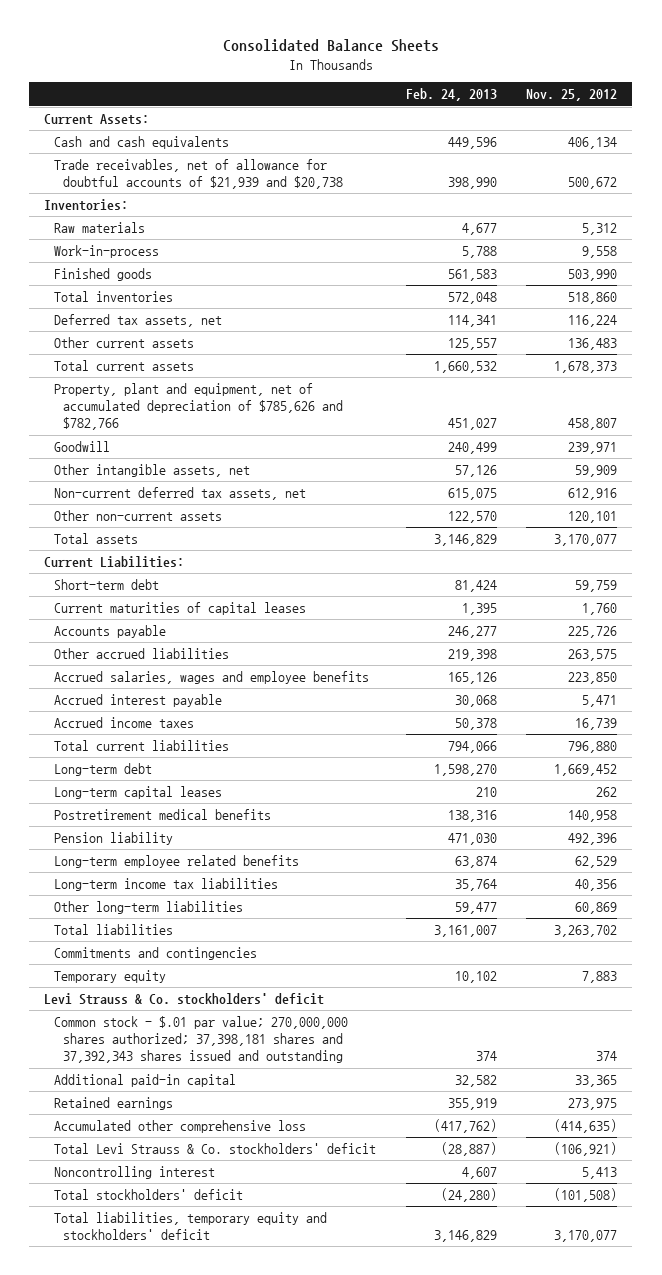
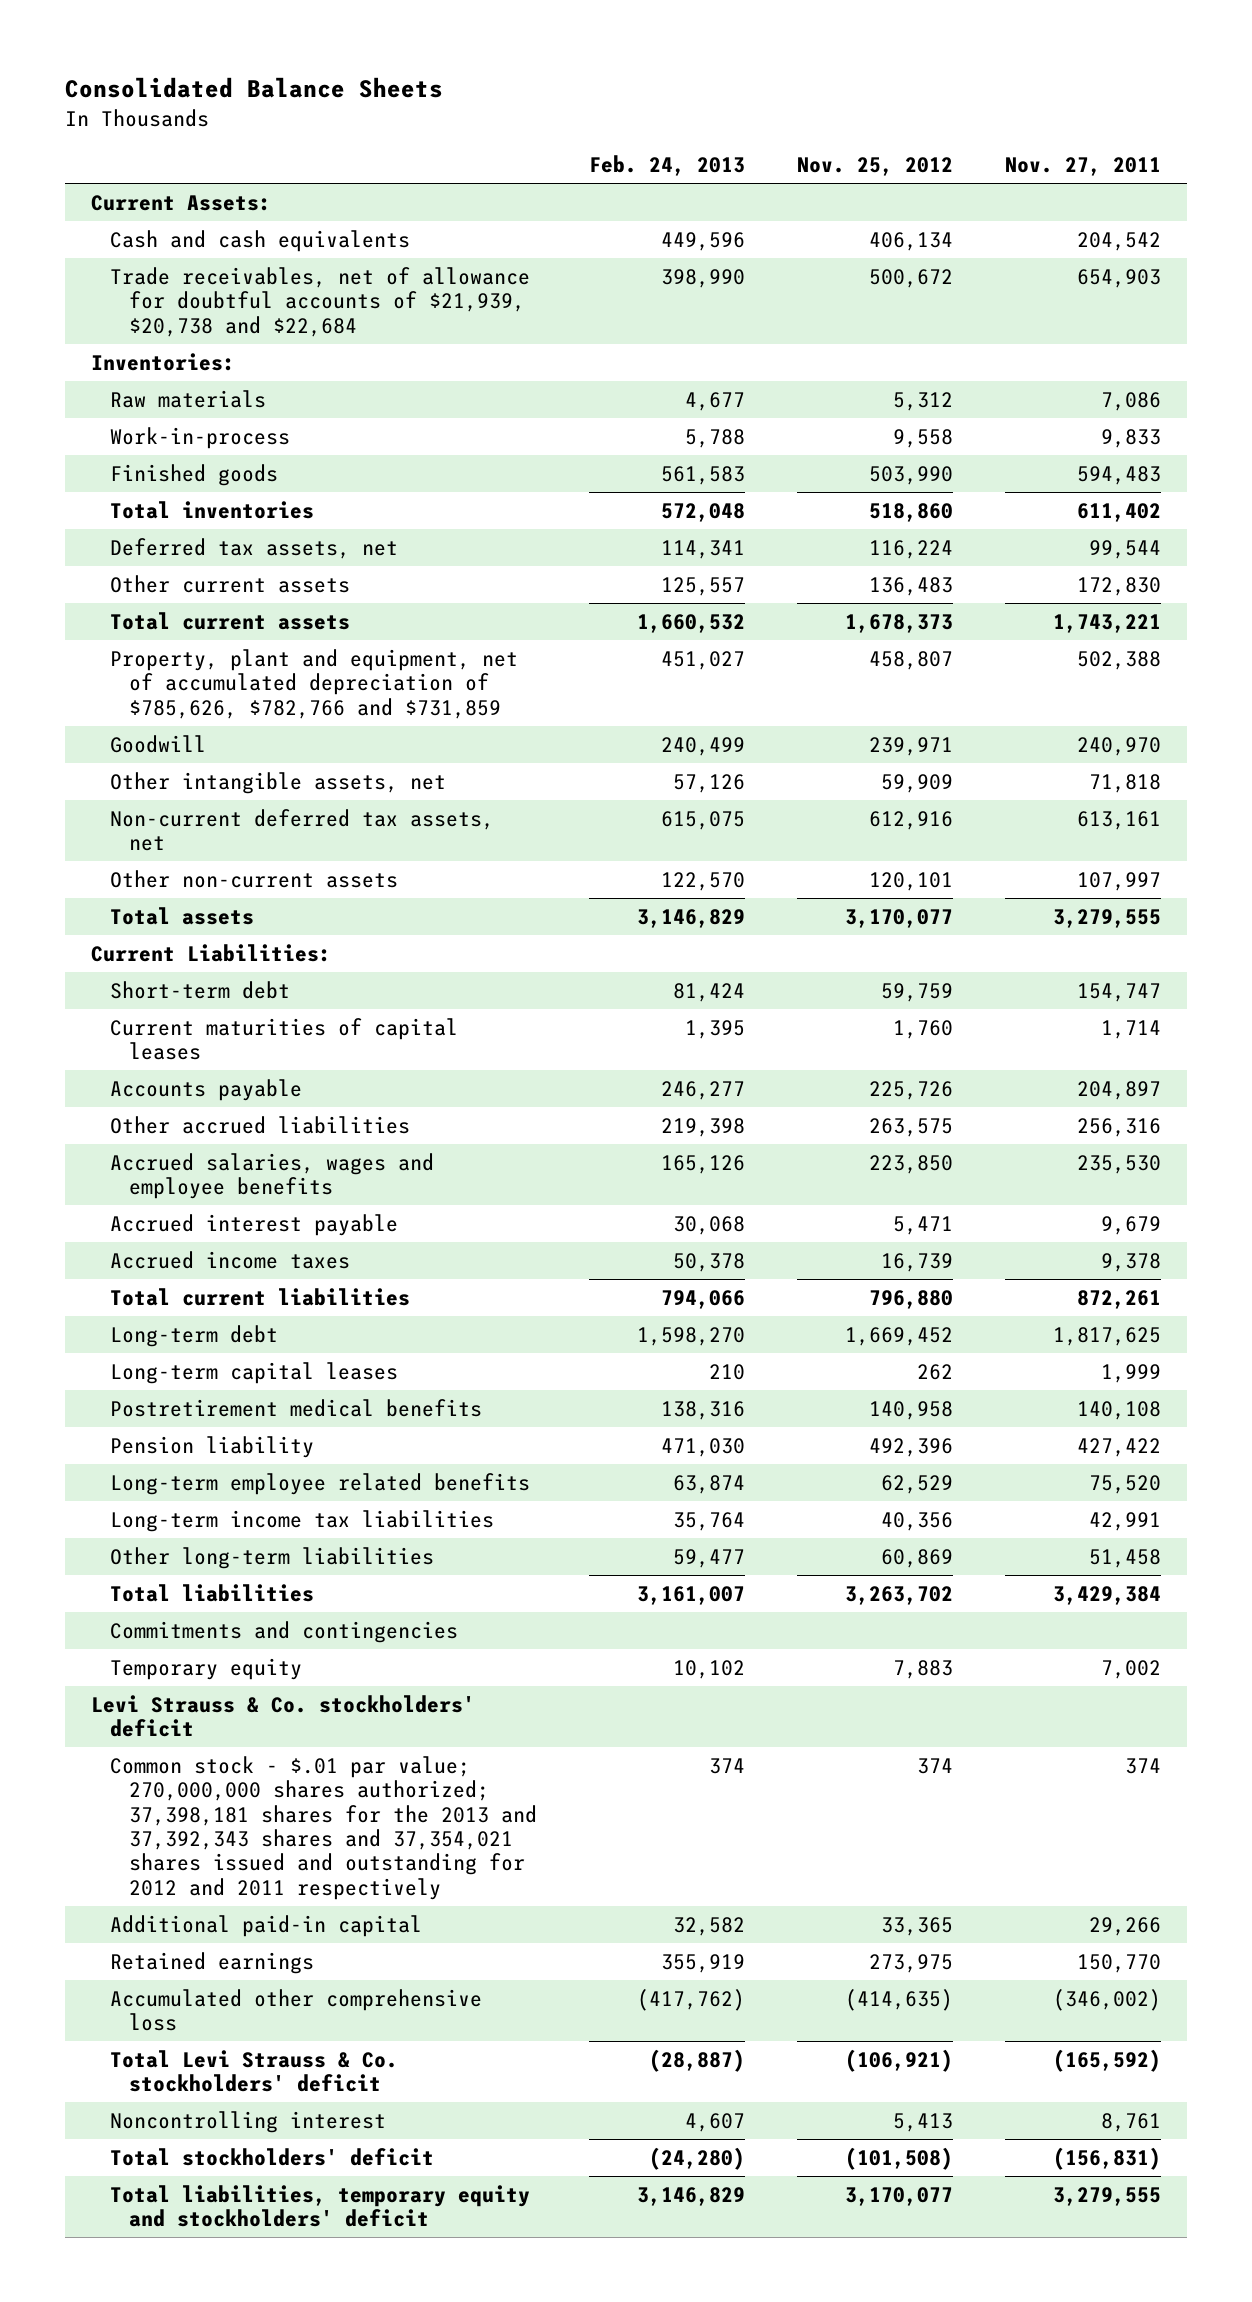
none -> [1004,157,1161,177] Nov. 27, 2011
[53,159,344,190] Trade receivables, net of allowance for doubtful accounts of $21,939 and $20,738 -> [109,266,530,337] Trade receivables, net of allowance for doubtful accounts of $21,939, $20,738 and $22,684
[53,383,344,431] Property, plant and equipment, net of accumulated depreciation of $785,626 and $782,766 -> [109,648,518,719] Property, plant and equipment, net of accumulated depreciation of $785,626, $782,766 and $731,859
[53,1016,348,1064] Common stock - $.01 par value; 270,000,000 shares authorized; 37,398,181 shares and 37,392,343 shares issued and outstanding -> [109,1755,538,1900] Common stock - $.01 par value; 270,000,000 shares authorized; 37,398,181 shares for the 2013 and 37,392,343 shares and 37,354,021 shares issued and outstanding for 2012 and 2011 respectively

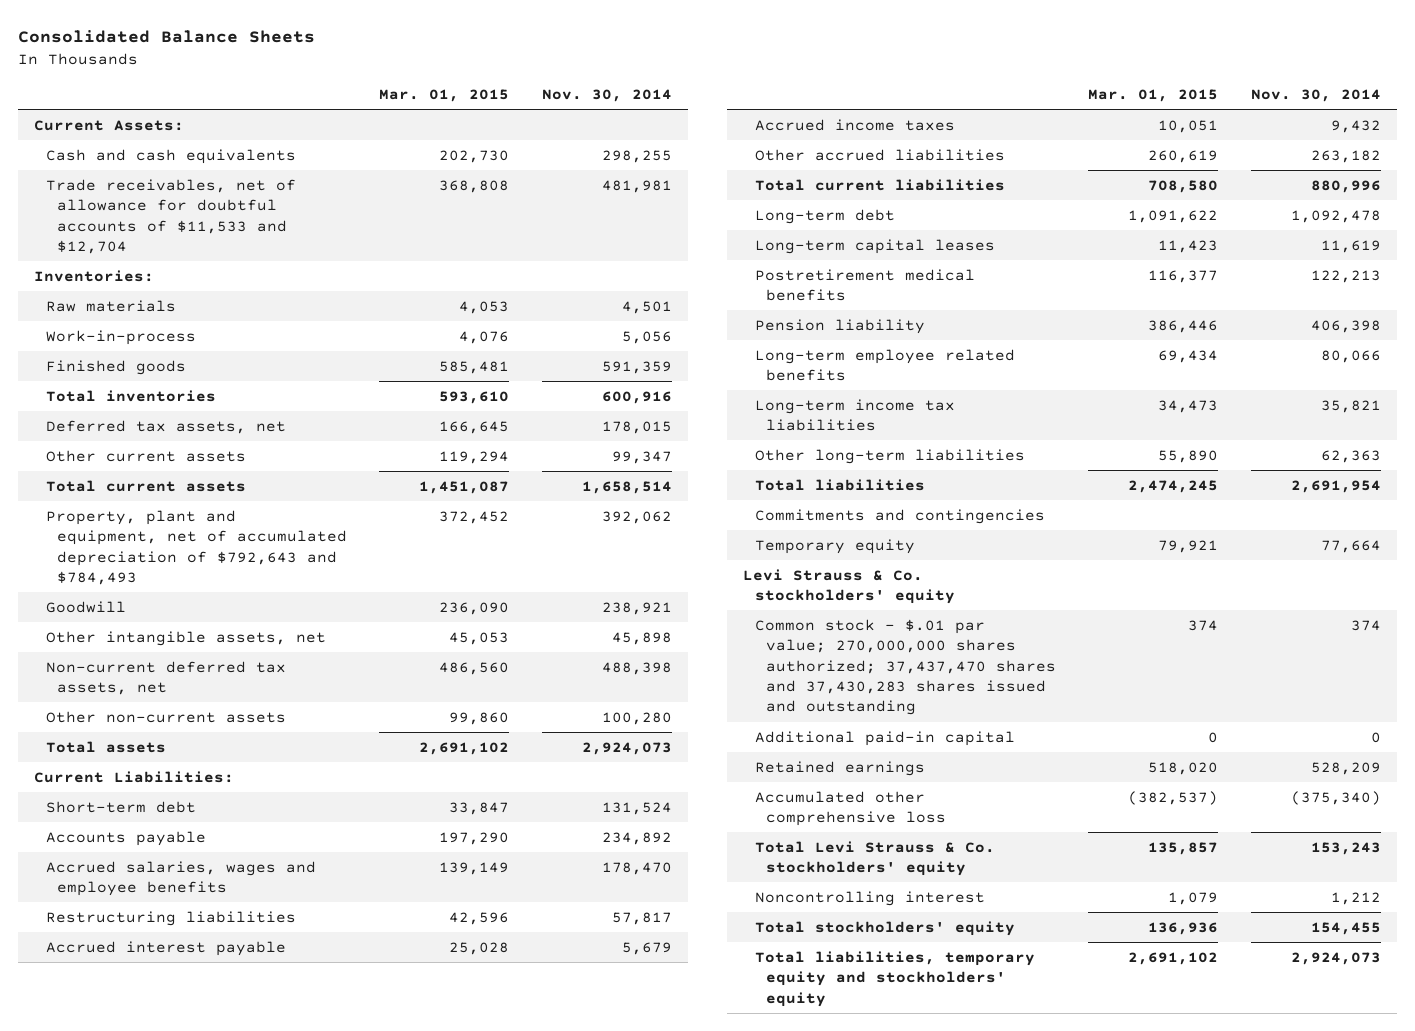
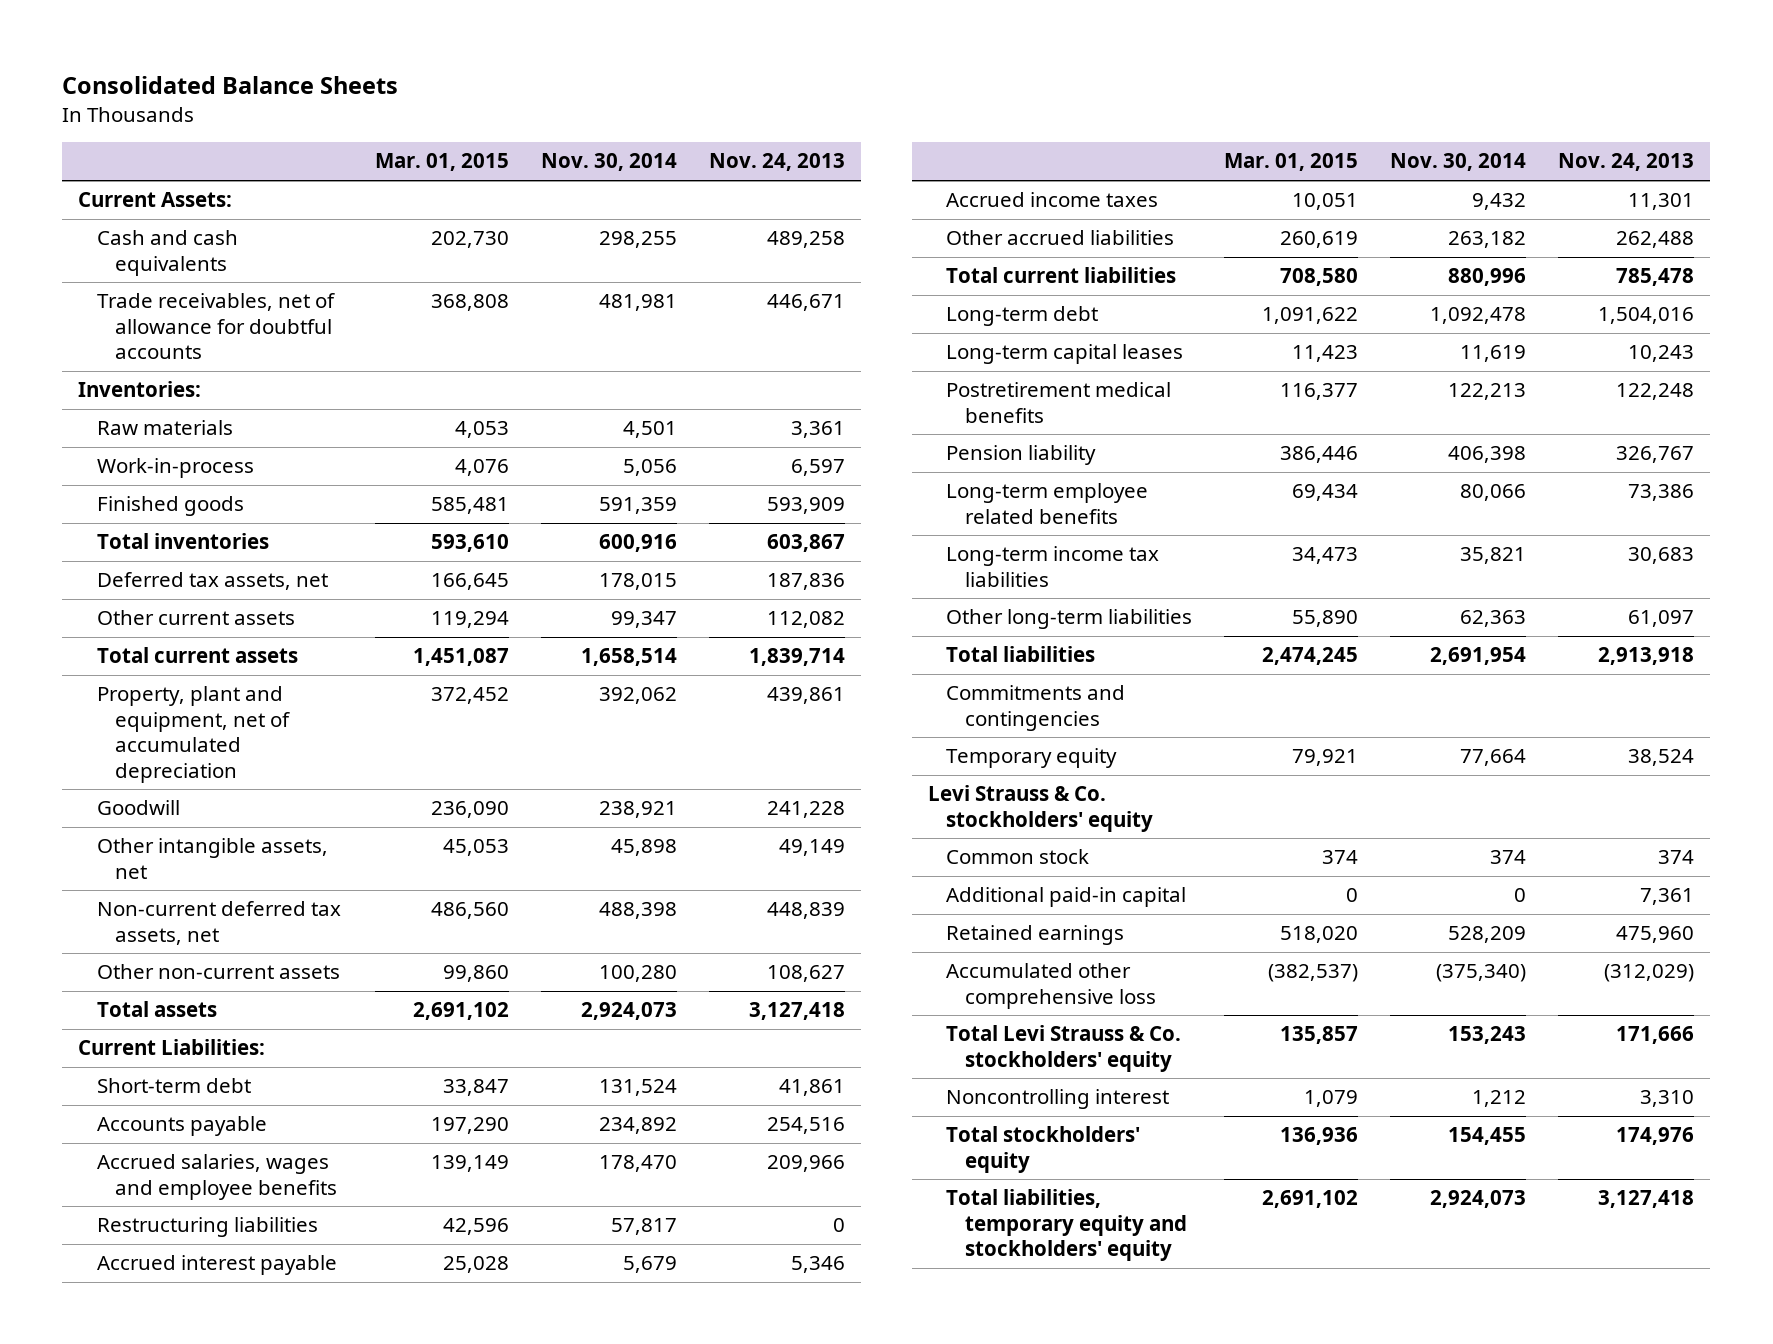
none -> [708,153,845,172] Nov. 24, 2013
[45,178,296,254] Trade receivables, net of allowance for doubtful accounts of $11,533 and $12,704 -> [96,293,335,360] Trade receivables, net of allowance for doubtful accounts
[45,509,348,585] Property, plant and equipment, net of accumulated depreciation of $792,643 and $784,493 -> [96,686,291,783] Property, plant and equipment, net of accumulated depreciation
[754,618,1057,716] Common stock - $.01 par value; 270,000,000 shares authorized; 37,437,470 shares and 37,430,283 shares issued and outstanding -> [946,849,1090,865] Common stock

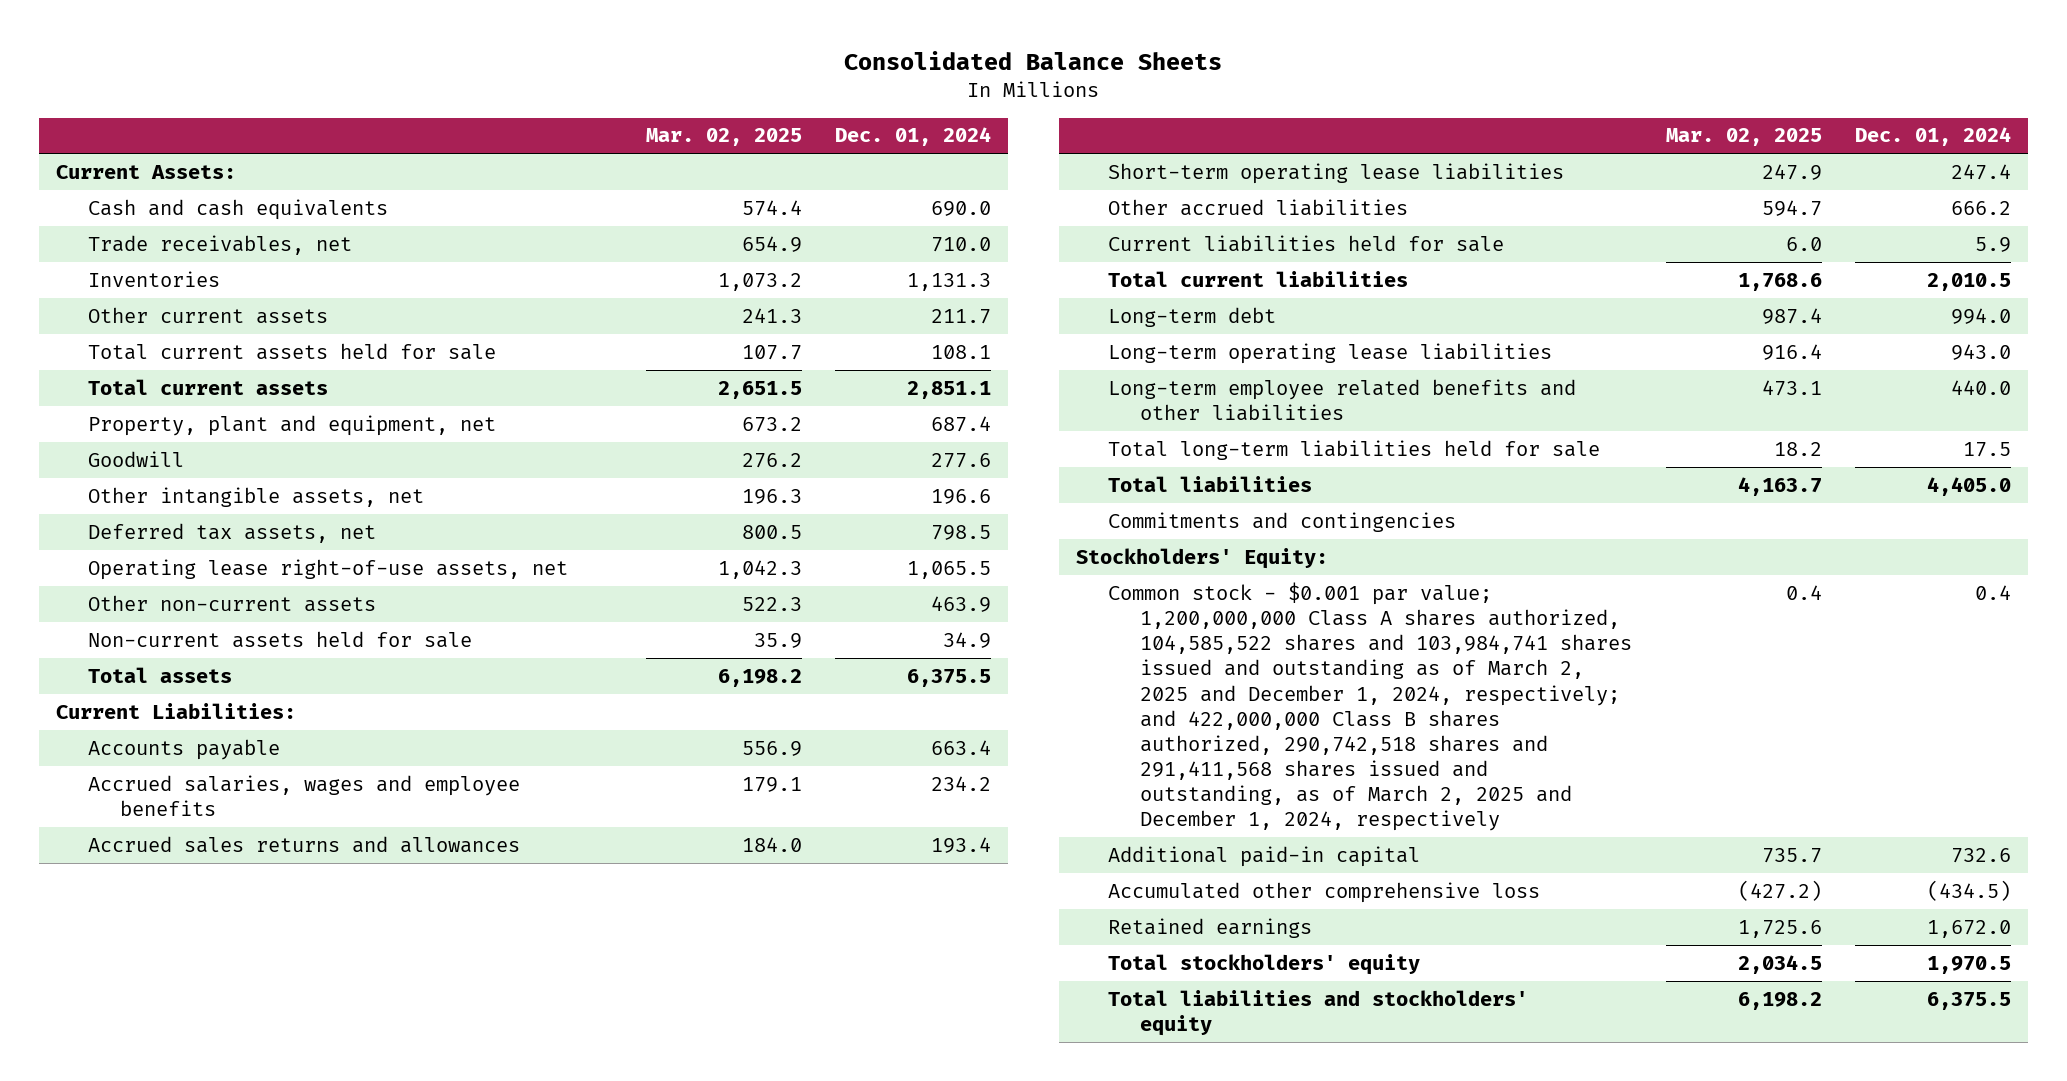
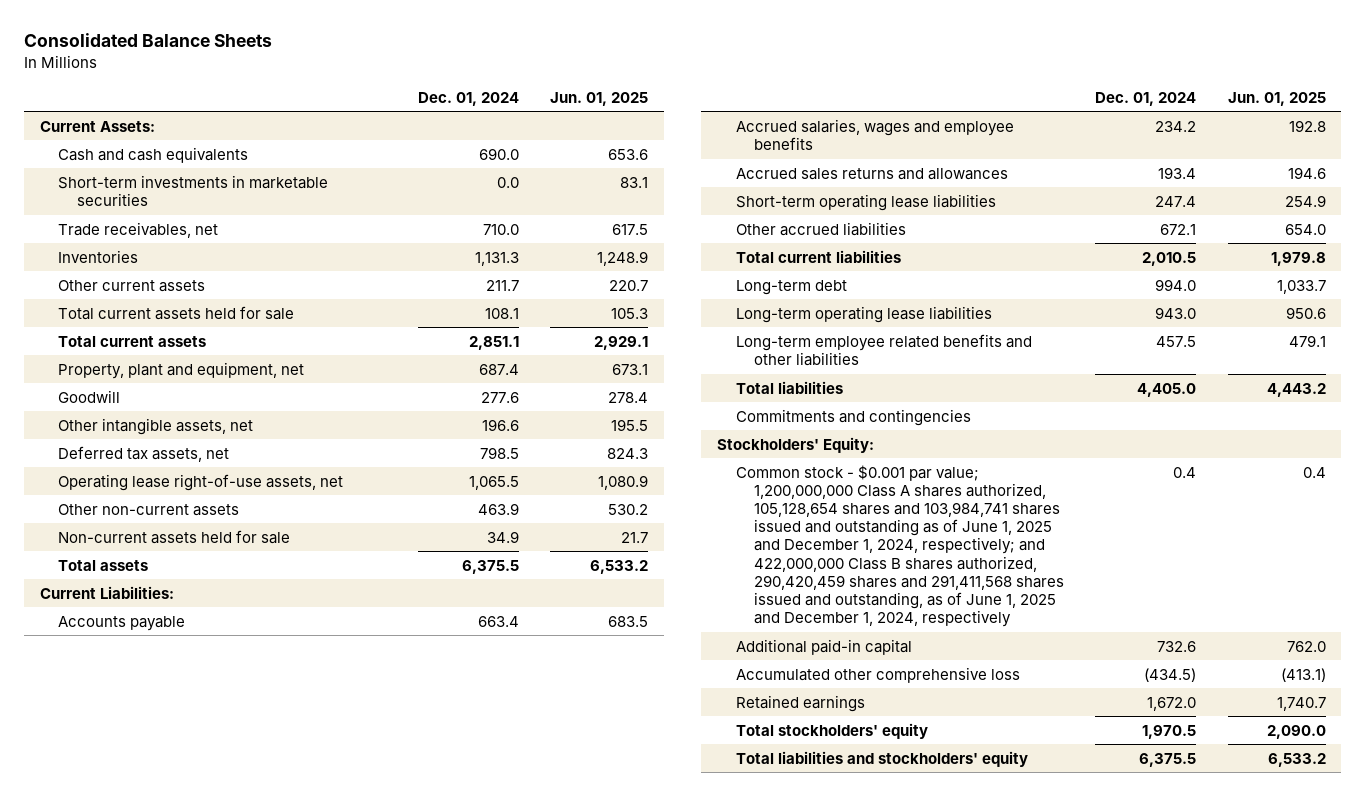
[645,128,802,147] Mar. 02, 2025 -> none
none -> [550,91,649,106] Jun. 01, 2025
none -> [58,174,329,206] Short-term investments in marketable securities
[1107,234,1504,252] Current liabilities held for sale -> none
[1951,200,2012,215] 666.2 -> [1160,223,1197,235] 672.1
[1107,439,1600,460] Total long-term liabilities held for sale -> none
[1951,379,2012,395] 440.0 -> [1156,335,1197,347] 457.5
[1107,581,1632,832] Common stock - $0.001 par value; 1,200,000,000 Class A shares authorized, 104,585,522 shares and 103,984,741 shares issued and outstanding as of March 2, 2025 and December 1, 2024, respectively; and 422,000,000 Class B shares authorized, 290,742,518 shares and 291,411,568 shares issued and outstanding, as of March 2, 2025 and December 1, 2024, respectively -> [735,464,1065,628] Common stock - $0.001 par value; 1,200,000,000 Class A shares authorized, 105,128,654 shares and 103,984,741 shares issued and outstanding as of June 1, 2025 and December 1, 2024, respectively; and 422,000,000 Class B shares authorized, 290,420,459 shares and 291,411,568 shares issued and outstanding, as of June 1, 2025 and December 1, 2024, respectively

